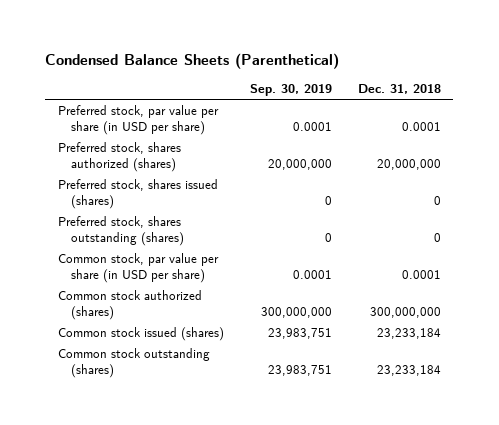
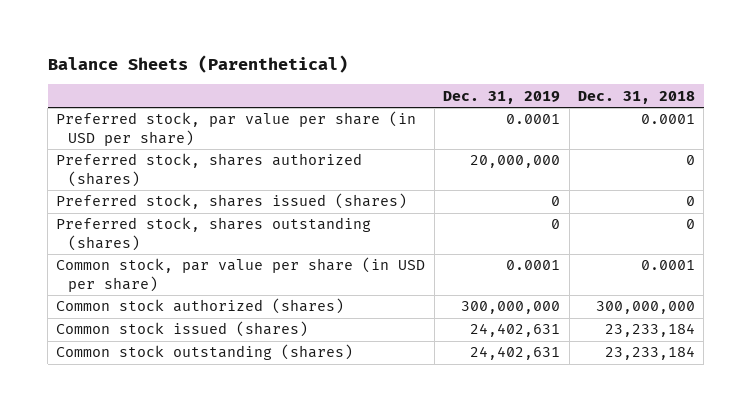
[45,53,340,70] Condensed Balance Sheets (Parenthetical) -> [47,55,348,74] Balance Sheets (Parenthetical)
[249,84,332,97] Sep. 30, 2019 -> none
none -> [443,90,561,104] Dec. 31, 2019
[376,158,441,170] 20,000,000 -> [686,155,696,166] 0

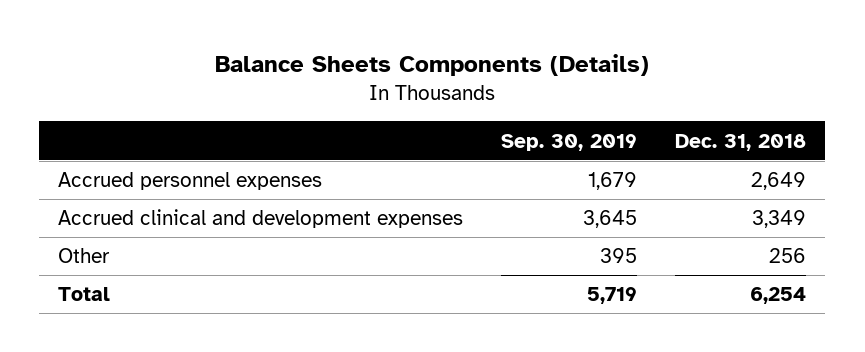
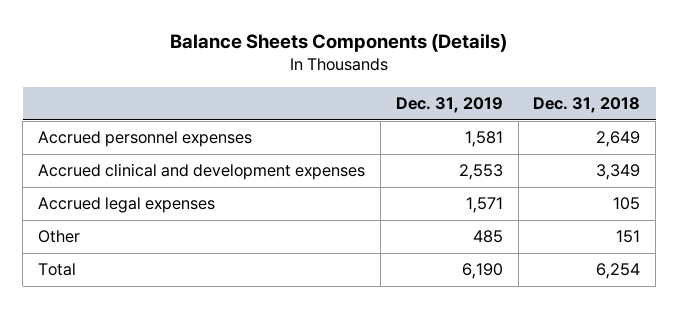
[501,133,638,151] Sep. 30, 2019 -> none
none -> [395,97,503,114] Dec. 31, 2019
none -> [38,197,216,214] Accrued legal expenses
[769,248,807,264] 256 -> [616,230,641,244] 151

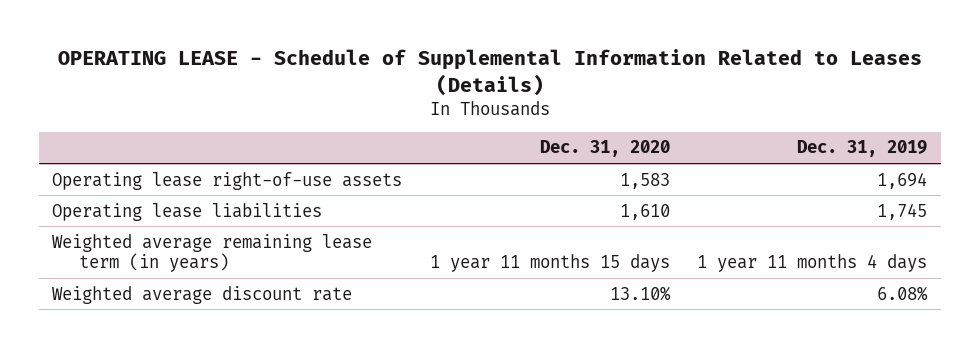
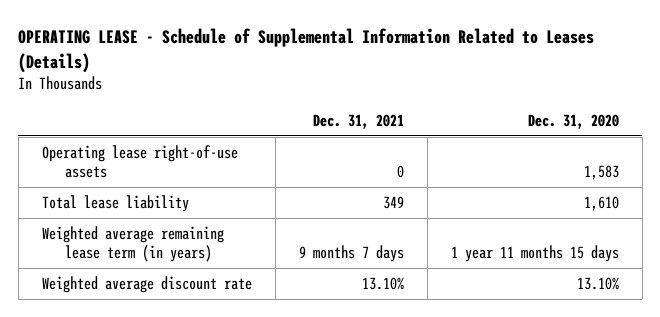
[797,140,928,158] Dec. 31, 2019 -> none
none -> [312,113,404,129] Dec. 31, 2021
[52,202,323,221] Operating lease liabilities -> [41,195,189,213] Total lease liability

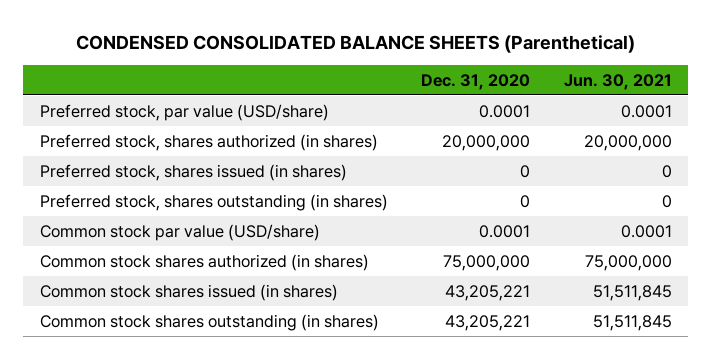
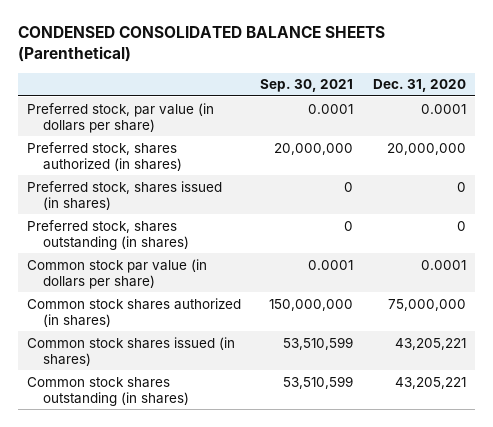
[563,73,672,90] Jun. 30, 2021 -> none
none -> [260,79,354,93] Sep. 30, 2021
[40,103,330,121] Preferred stock, par value (USD/share) -> [27,102,215,133] Preferred stock, par value (in dollars per share)
[40,223,321,241] Common stock par value (USD/share) -> [27,258,208,289] Common stock par value (in dollars per share)

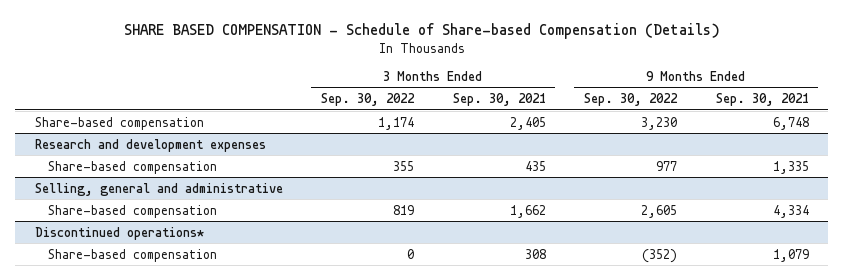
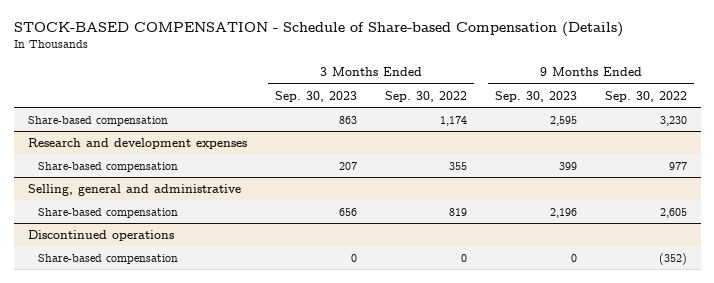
[123,23,720,40] SHARE BASED COMPENSATION - Schedule of Share-based Compensation (Details) -> [13,22,623,38] STOCK-BASED COMPENSATION - Schedule of Share-based Compensation (Details)
[452,93,546,107] Sep. 30, 2021 -> none
[715,93,809,107] Sep. 30, 2021 -> none
none -> [274,90,357,102] Sep. 30, 2023
none -> [494,90,577,102] Sep. 30, 2023
[34,226,204,240] Discontinued operations* -> [27,229,174,241] Discontinued operations

